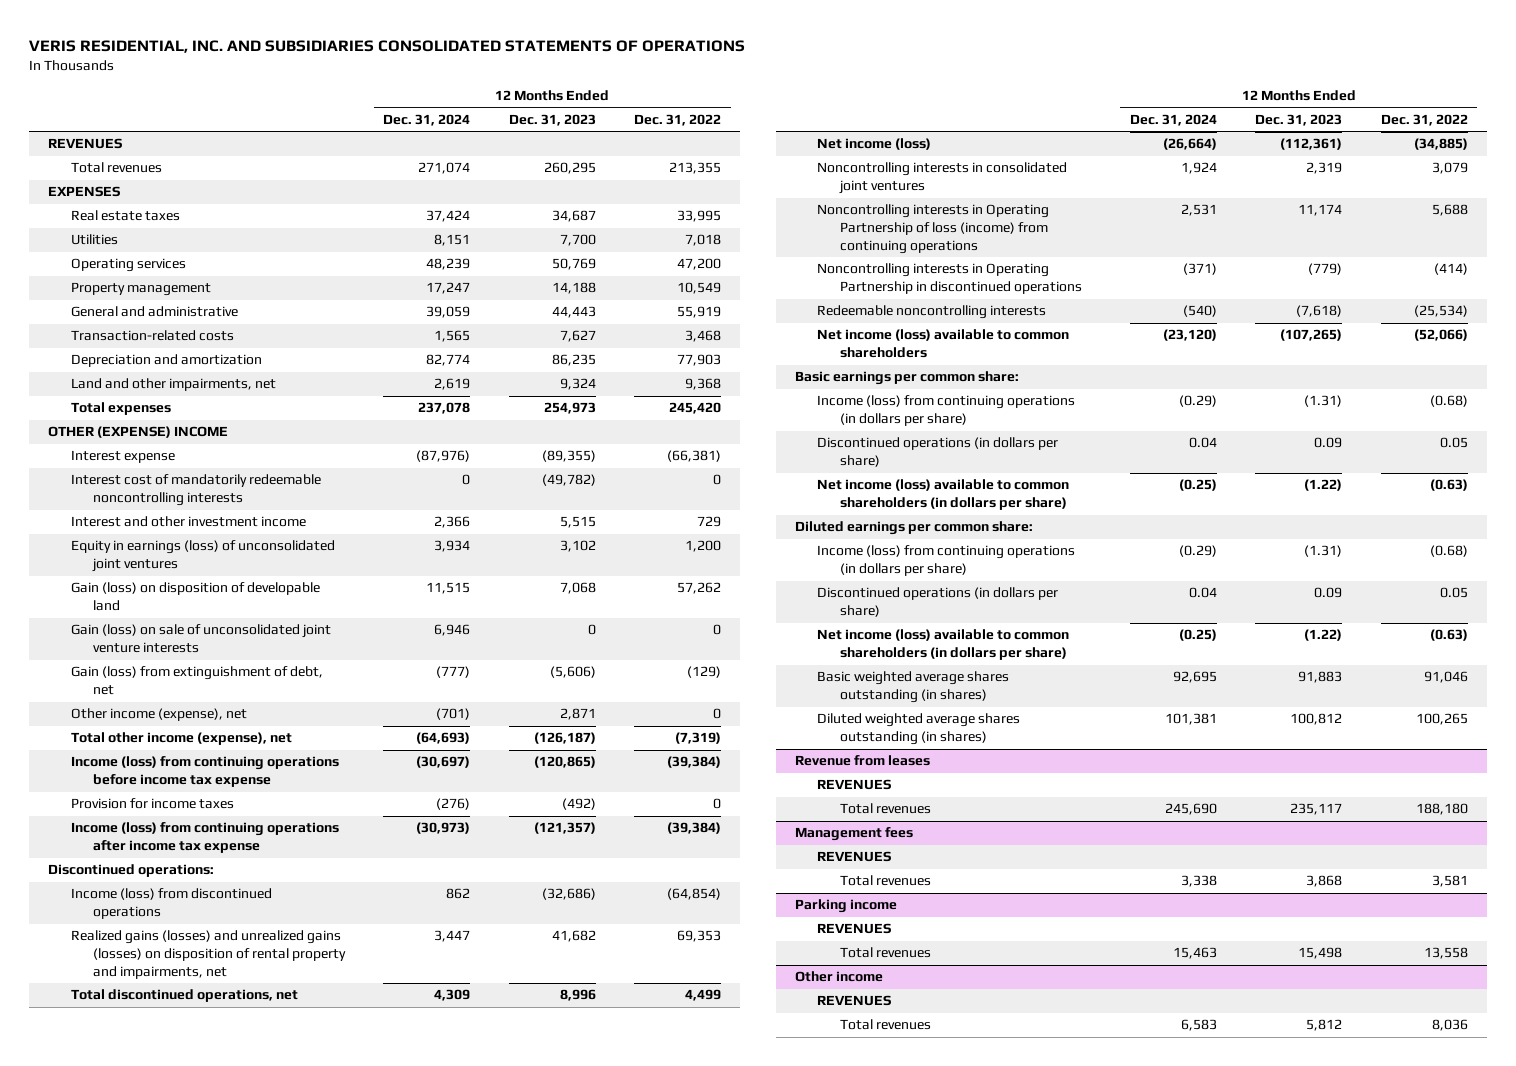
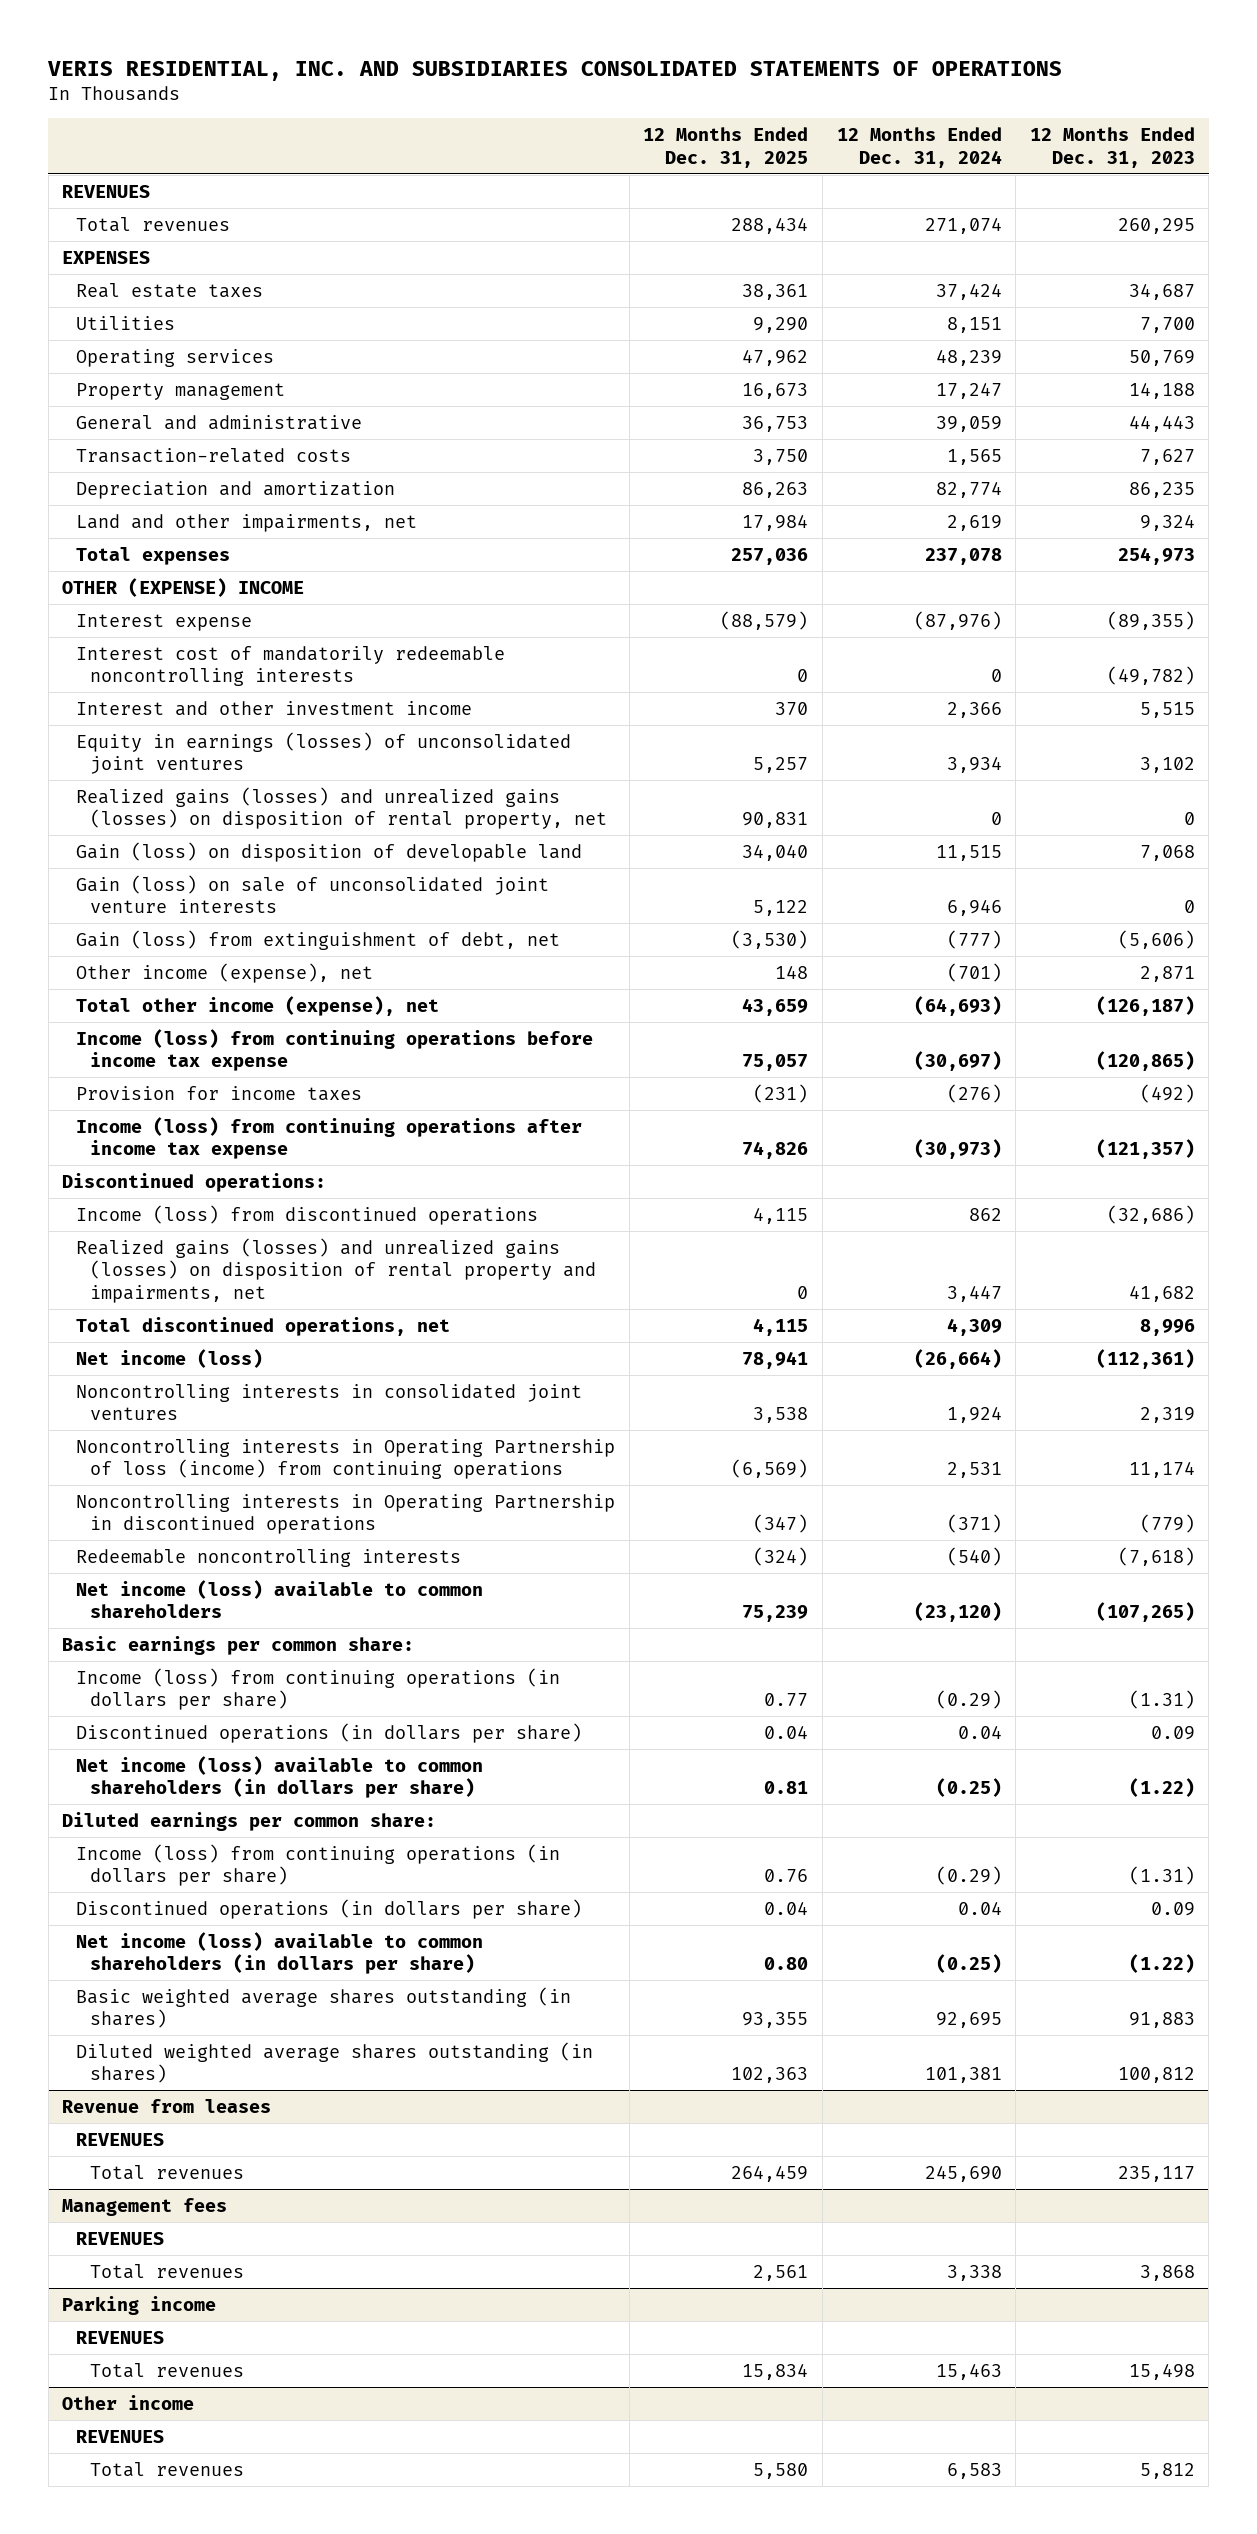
[634,114,722,127] Dec. 31, 2022 -> none
none -> [643,127,809,168] 12 Months Ended Dec. 31, 2025
[70,540,335,573] Equity in earnings (loss) of unconsolidated joint ventures -> [76,731,572,775] Equity in earnings (losses) of unconsolidated joint ventures
none -> [76,786,607,830] Realized gains (losses) and unrealized gains (losses) on disposition of rental property, net

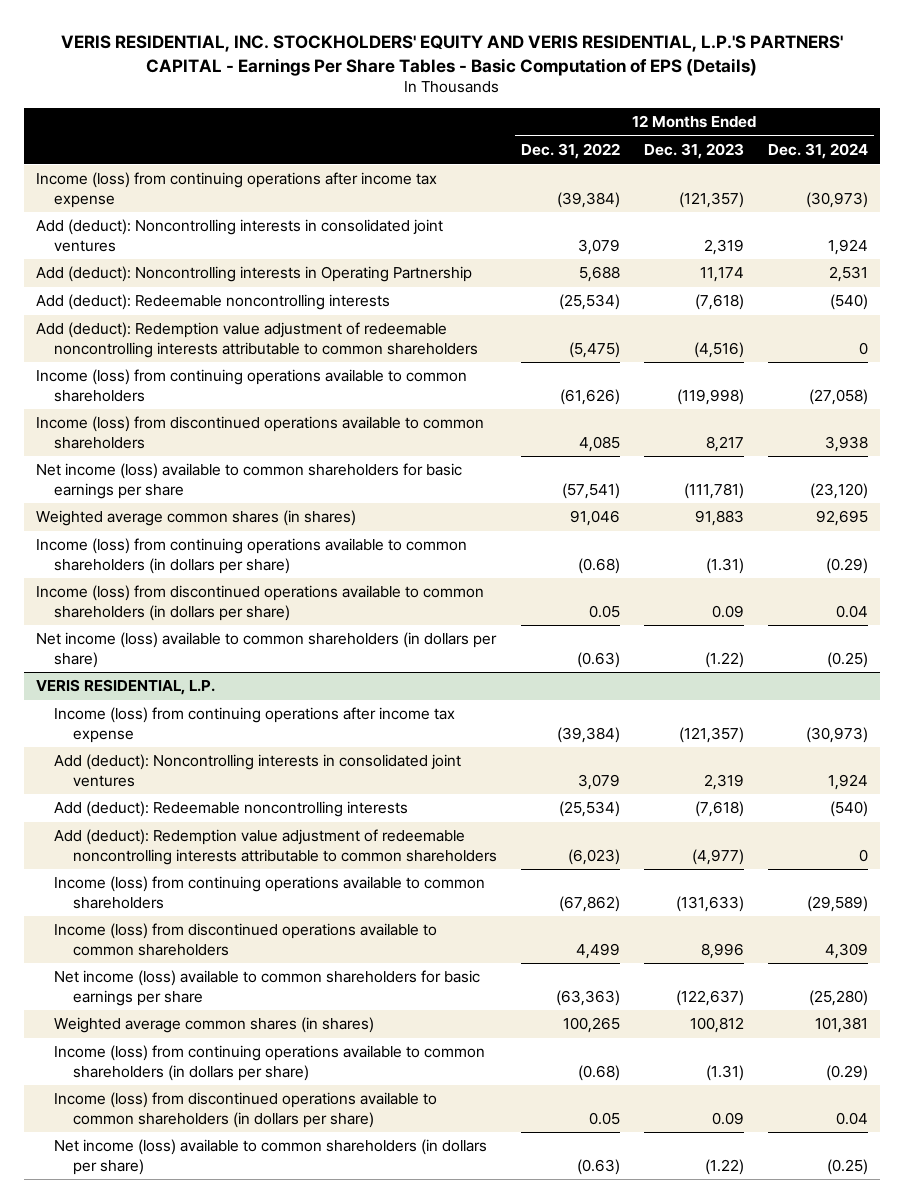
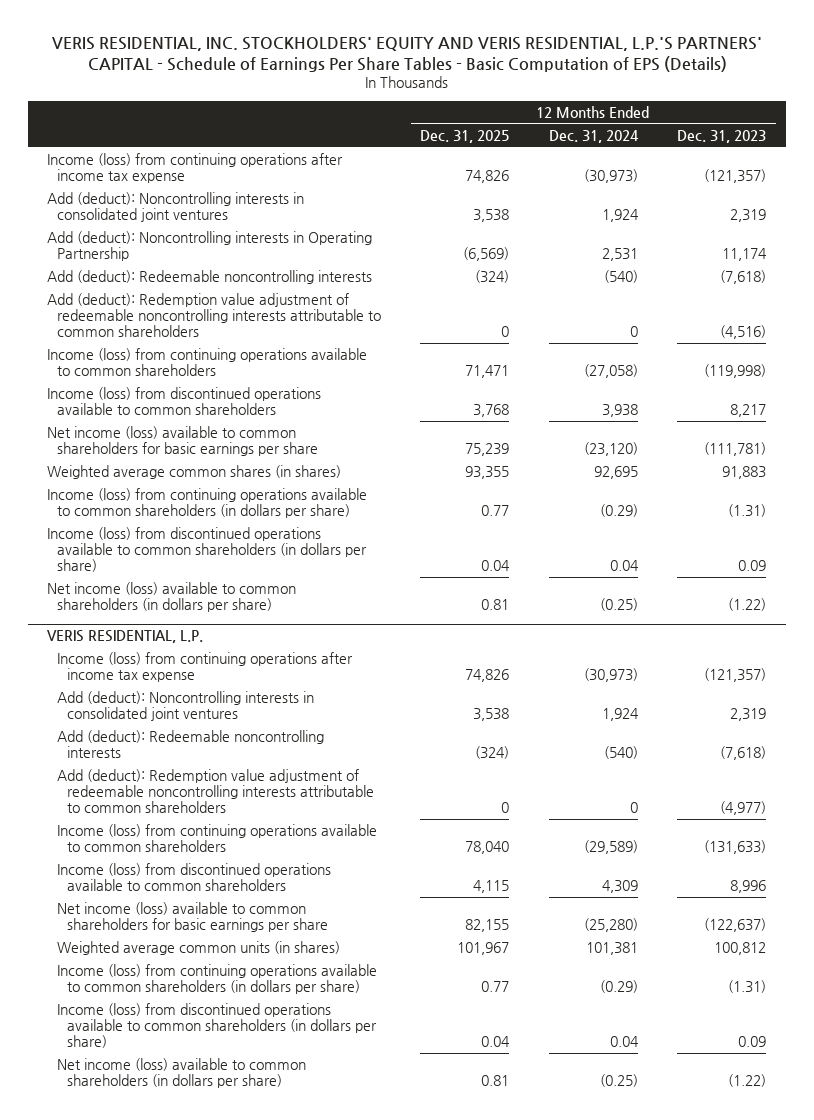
[60,34,843,76] VERIS RESIDENTIAL, INC. STOCKHOLDERS' EQUITY AND VERIS RESIDENTIAL, L.P.'S PARTNERS' CAPITAL - Earnings Per Share Tables - Basic Computation of EPS (Details) -> [51,37,762,73] VERIS RESIDENTIAL, INC. STOCKHOLDERS' EQUITY AND VERIS RESIDENTIAL, L.P.'S PARTNERS' CAPITAL - Schedule of Earnings Per Share Tables - Basic Computation of EPS (Details)
[520,143,620,160] Dec. 31, 2022 -> none
none -> [420,129,510,143] Dec. 31, 2025
[54,1017,375,1034] Weighted average common shares (in shares) -> [56,941,340,956] Weighted average common units (in shares)

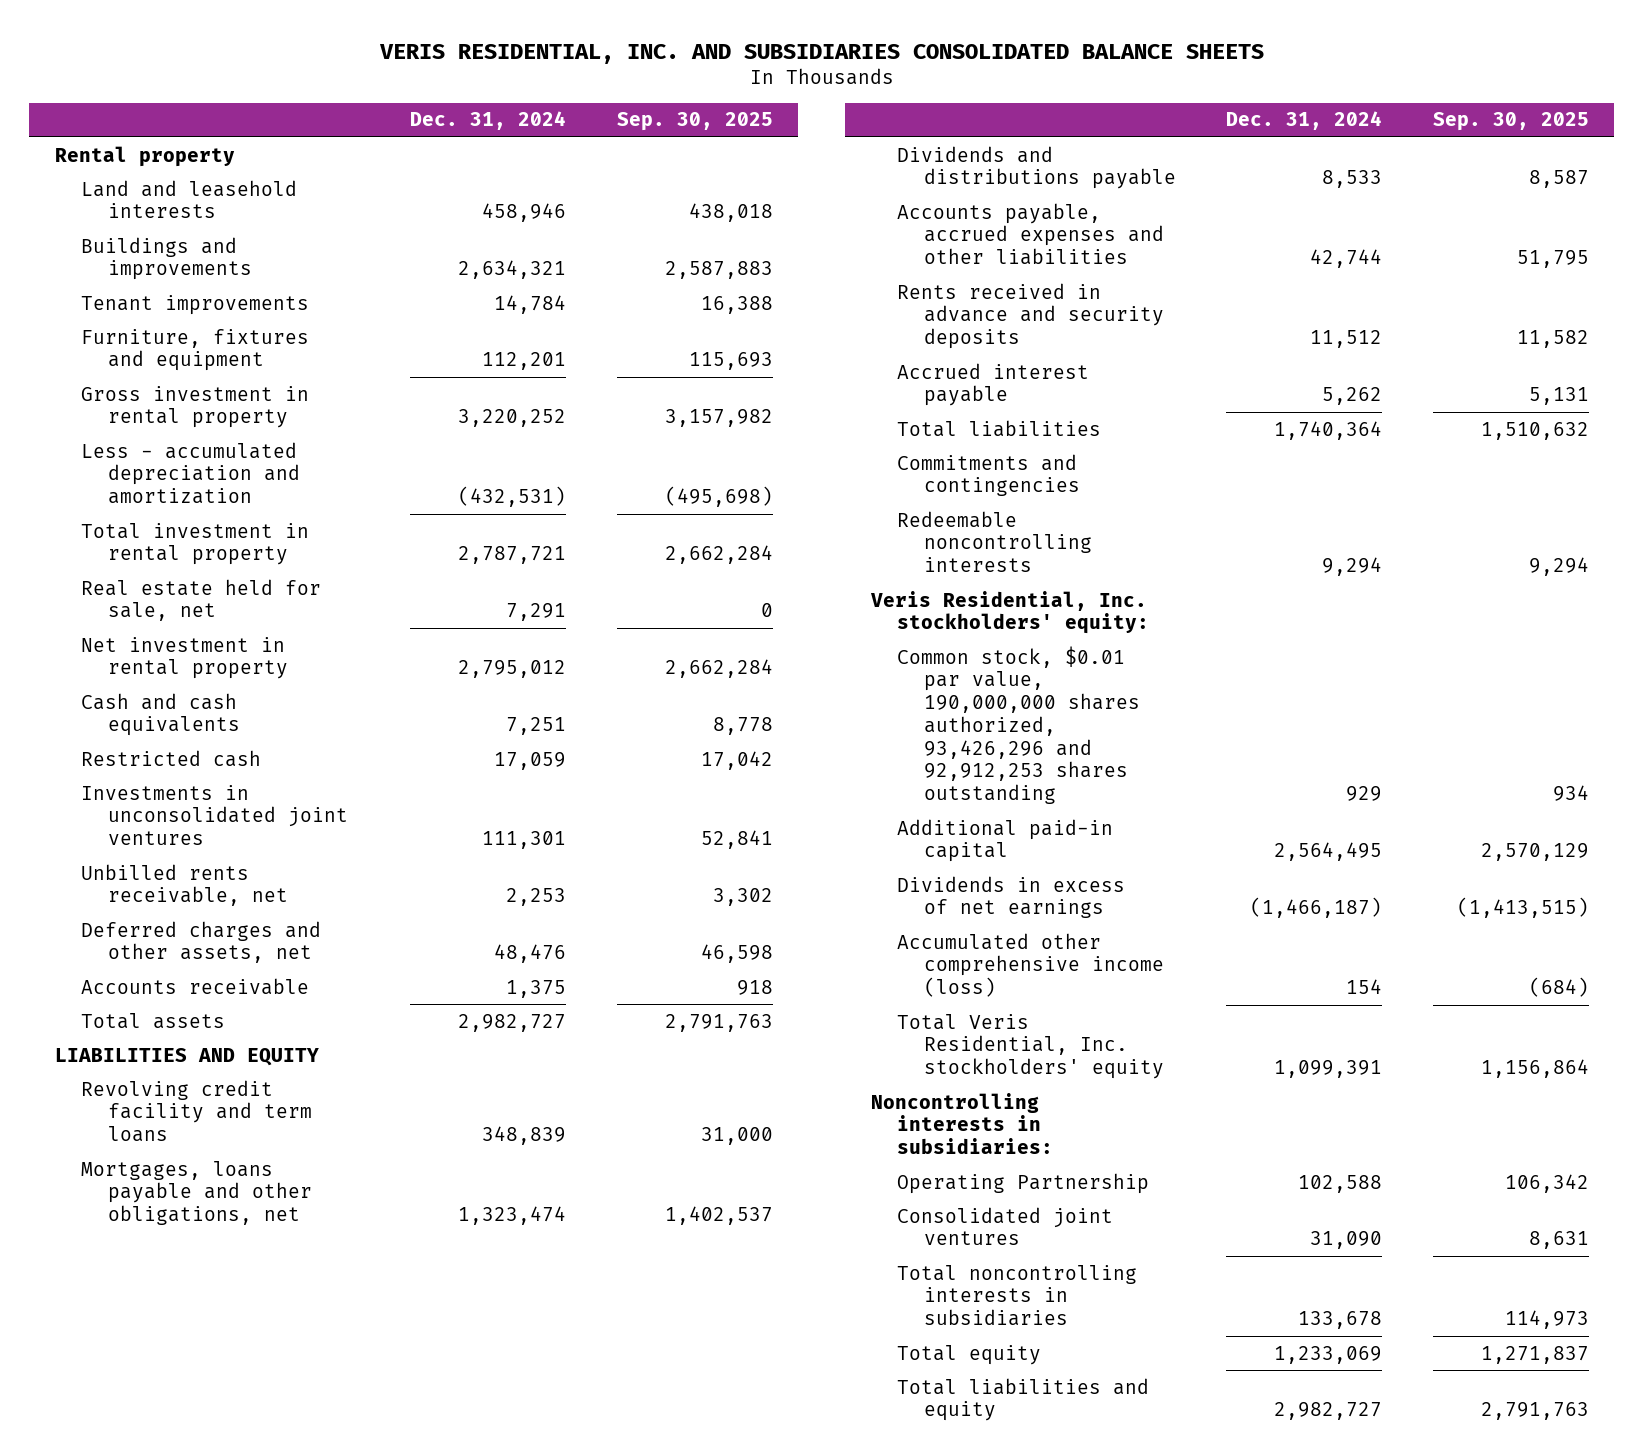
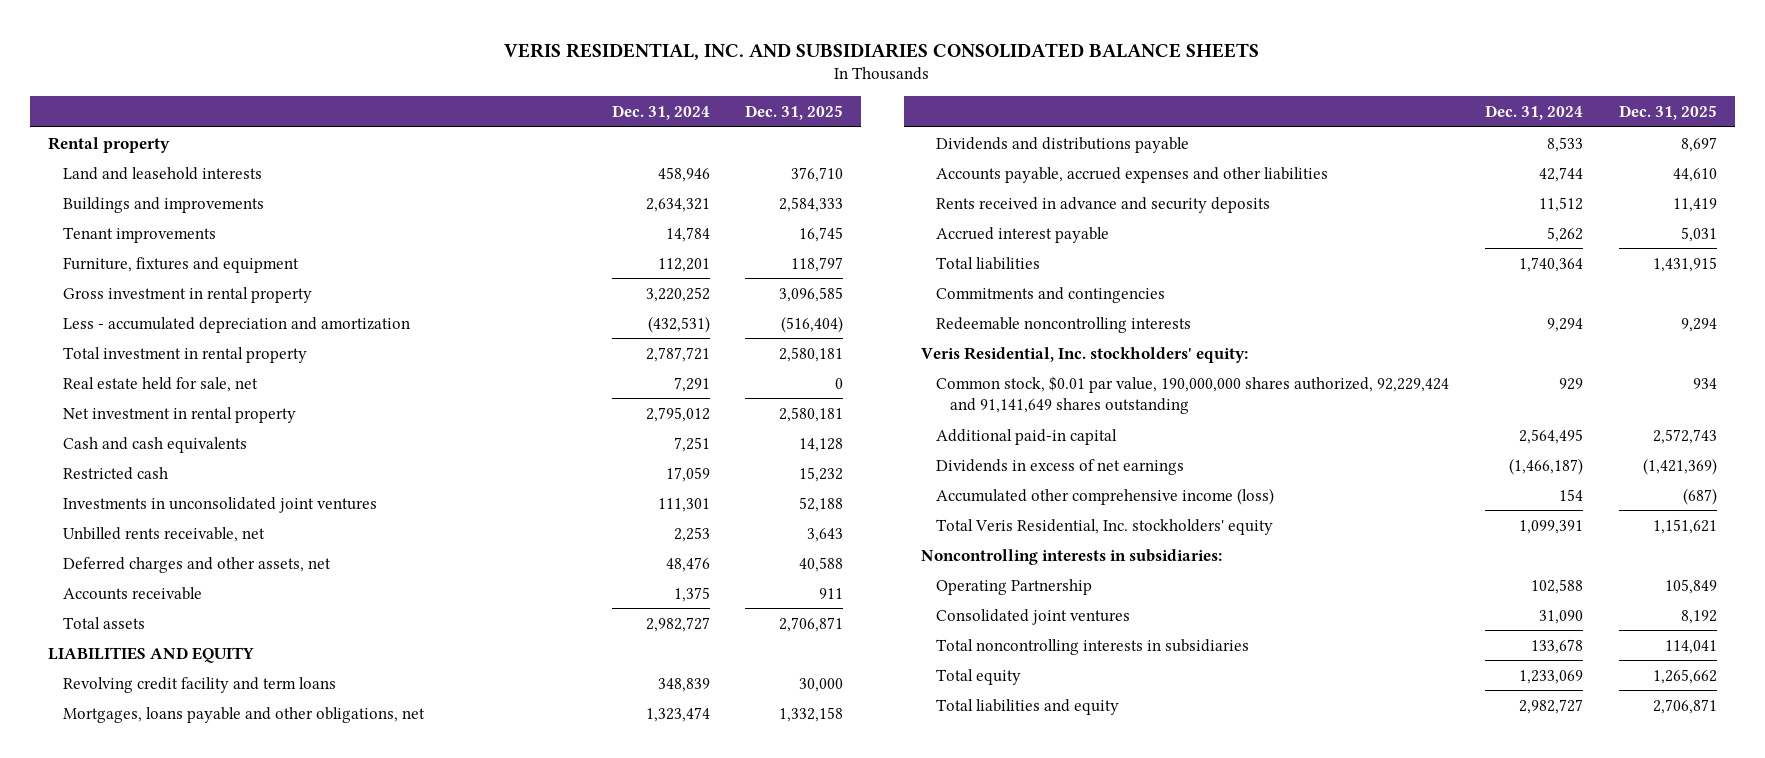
[617,112,774,132] Sep. 30, 2025 -> none
none -> [745,104,844,120] Dec. 31, 2025
[897,645,1140,805] Common stock, $0.01 par value, 190,000,000 shares authorized, 93,426,296 and 92,912,253 shares outstanding -> [935,375,1449,415] Common stock, $0.01 par value, 190,000,000 shares authorized, 92,229,424 and 91,141,649 shares outstanding

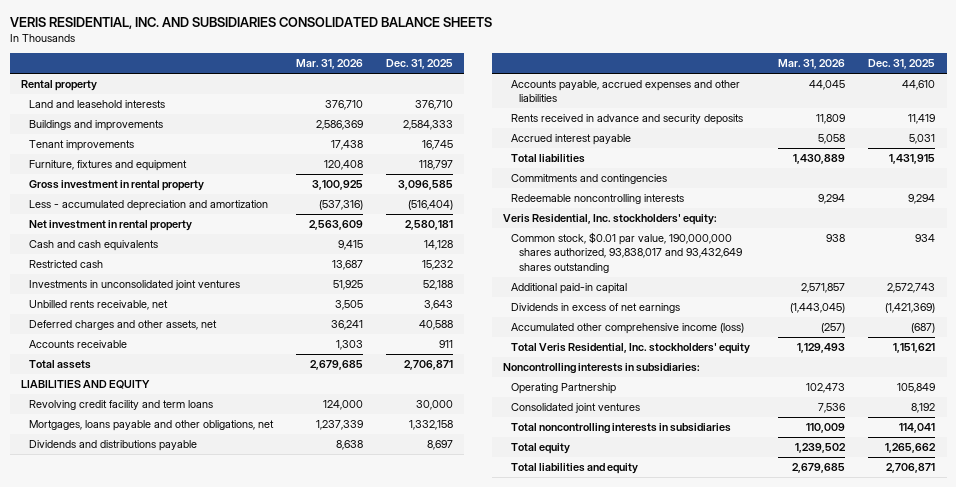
[611,104,710,120] Dec. 31, 2024 -> none
none -> [295,59,363,70] Mar. 31, 2026
[62,346,307,363] Total investment in rental property -> none
[62,376,258,392] Real estate held for sale, net -> none
[935,375,1449,415] Common stock, $0.01 par value, 190,000,000 shares authorized, 92,229,424 and 91,141,649 shares outstanding -> [511,232,743,273] Common stock, $0.01 par value, 190,000,000 shares authorized, 93,838,017 and 93,432,649 shares outstanding

